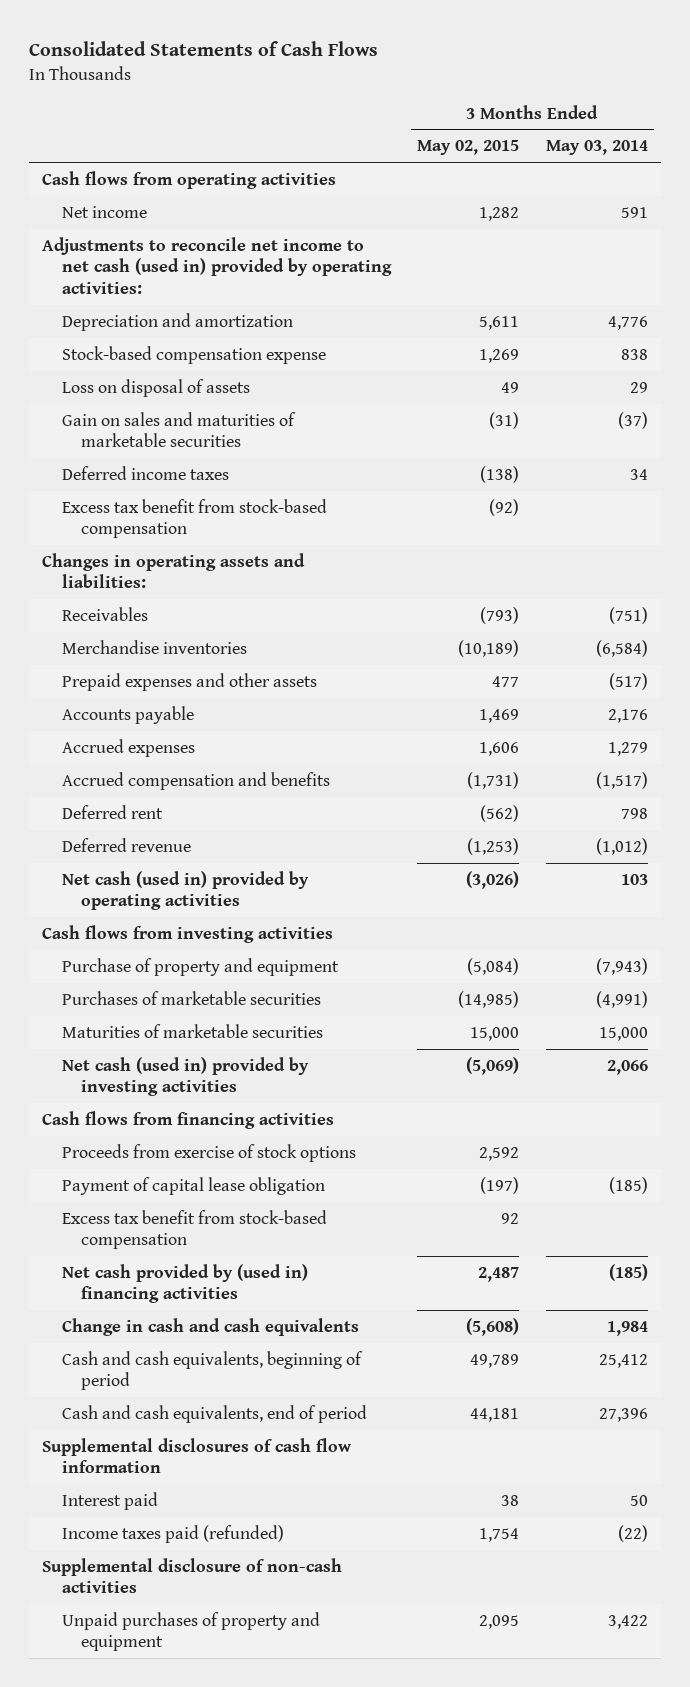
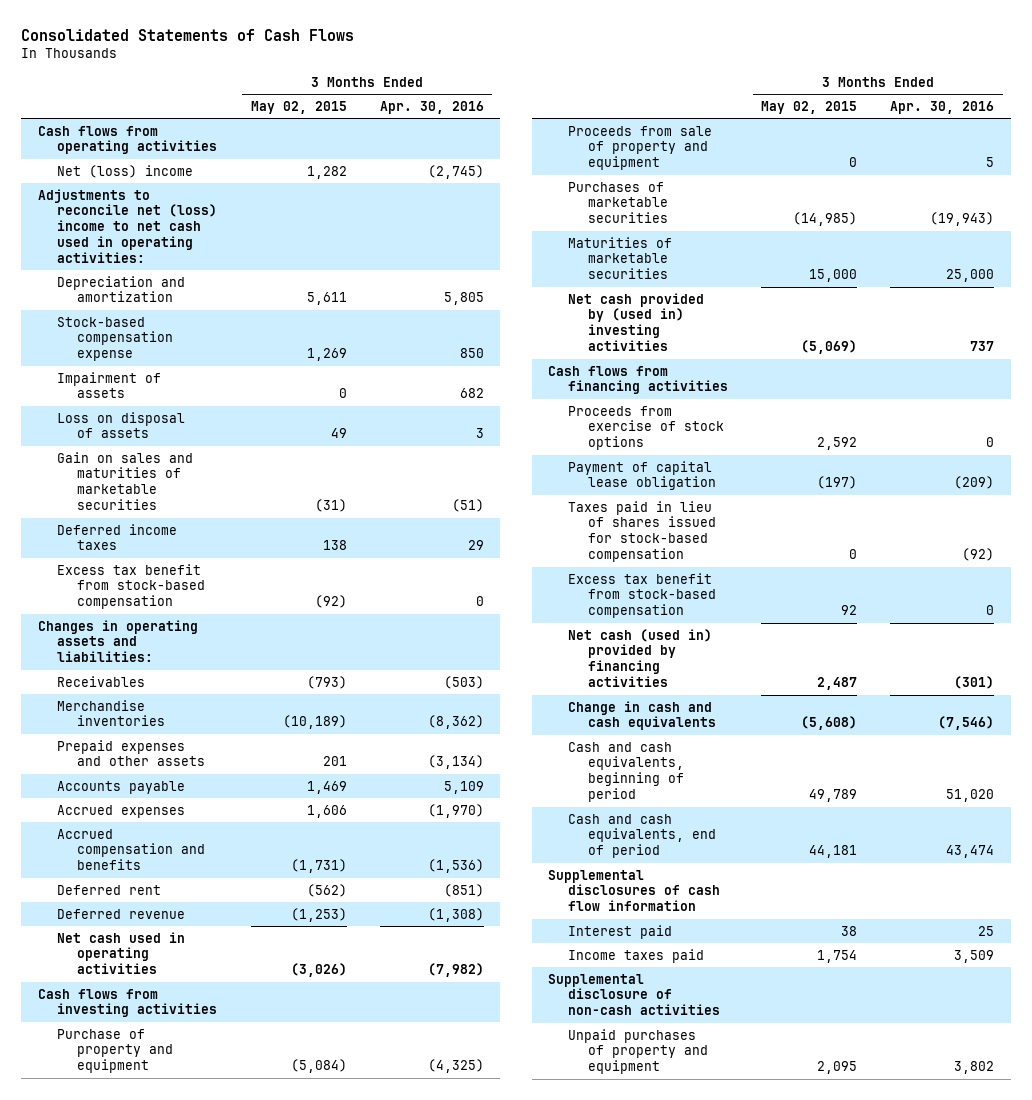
[545,140,648,156] May 03, 2014 -> none
none -> [379,100,484,114] Apr. 30, 2016
[61,205,147,218] Net income -> [57,164,194,178] Net (loss) income
[42,236,392,295] Adjustments to reconcile net income to net cash (used in) provided by operating activities: -> [37,188,218,264] Adjustments to reconcile net (loss) income to net cash used in operating activities:
none -> [57,371,162,399] Impairment of assets
[480,465,520,483] (138) -> [322,540,347,551] 138
[492,675,520,687] 477 -> [322,756,347,767] 201
[61,870,309,911] Net cash (used in) provided by operating activities -> [57,931,186,975] Net cash used in operating activities
none -> [567,125,712,171] Proceeds from sale of property and equipment
[61,1056,309,1097] Net cash (used in) provided by investing activities -> [567,292,704,352] Net cash provided by (used in) investing activities
none -> [567,500,716,563] Taxes paid in lieu of shares issued for stock-based compensation
[61,1263,308,1304] Net cash provided by (used in) financing activities -> [567,628,712,688] Net cash (used in) provided by financing activities
[61,1524,284,1543] Income taxes paid (refunded) -> [567,948,704,963] Income taxes paid

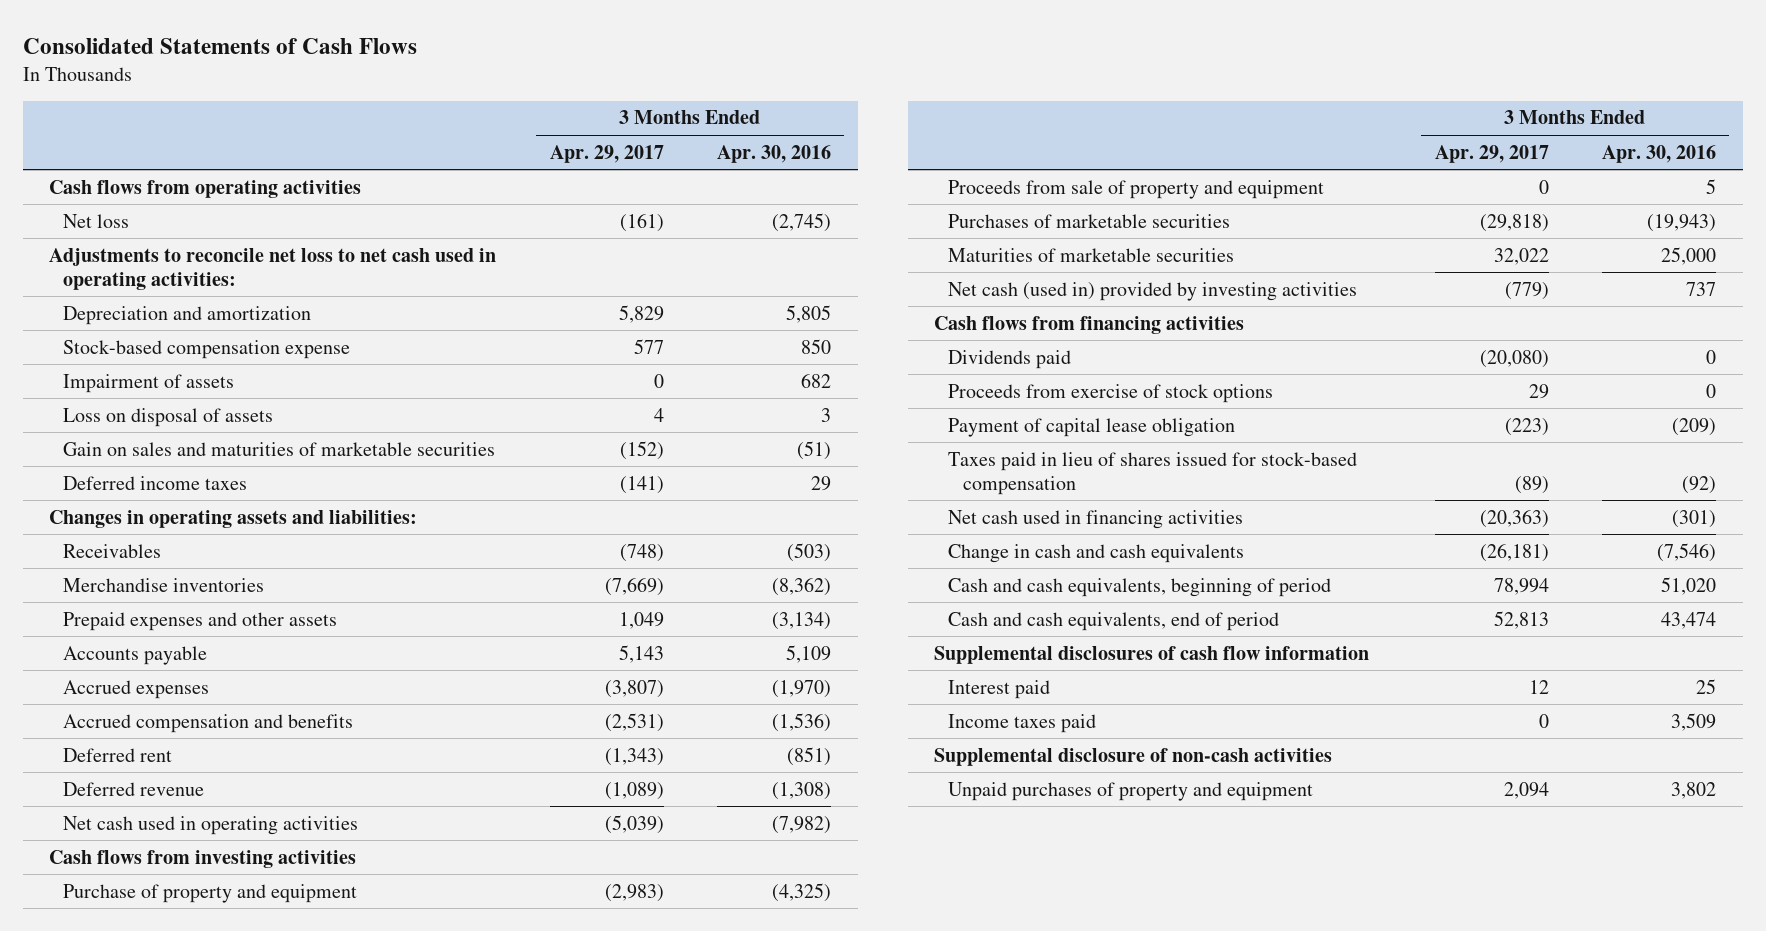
[250,100,347,114] May 02, 2015 -> none
none -> [549,144,664,163] Apr. 29, 2017
[57,164,194,178] Net (loss) income -> [63,213,130,228] Net loss
[37,188,218,264] Adjustments to reconcile net (loss) income to net cash used in operating activities: -> [49,247,497,290] Adjustments to reconcile net loss to net cash used in operating activities:
[57,563,205,610] Excess tax benefit from stock-based compensation -> none
[567,292,704,352] Net cash provided by (used in) investing activities -> [948,281,1358,301] Net cash (used in) provided by investing activities
none -> [948,349,1072,369] Dividends paid
[567,572,716,619] Excess tax benefit from stock-based compensation -> none
[567,628,712,688] Net cash (used in) provided by financing activities -> [948,509,1244,529] Net cash used in financing activities

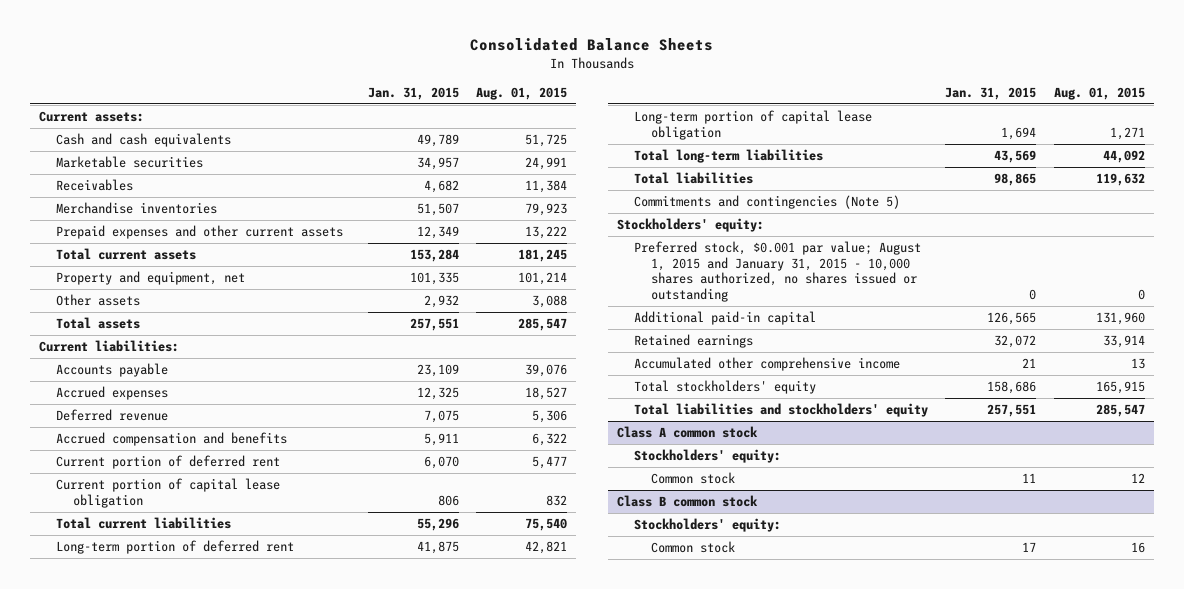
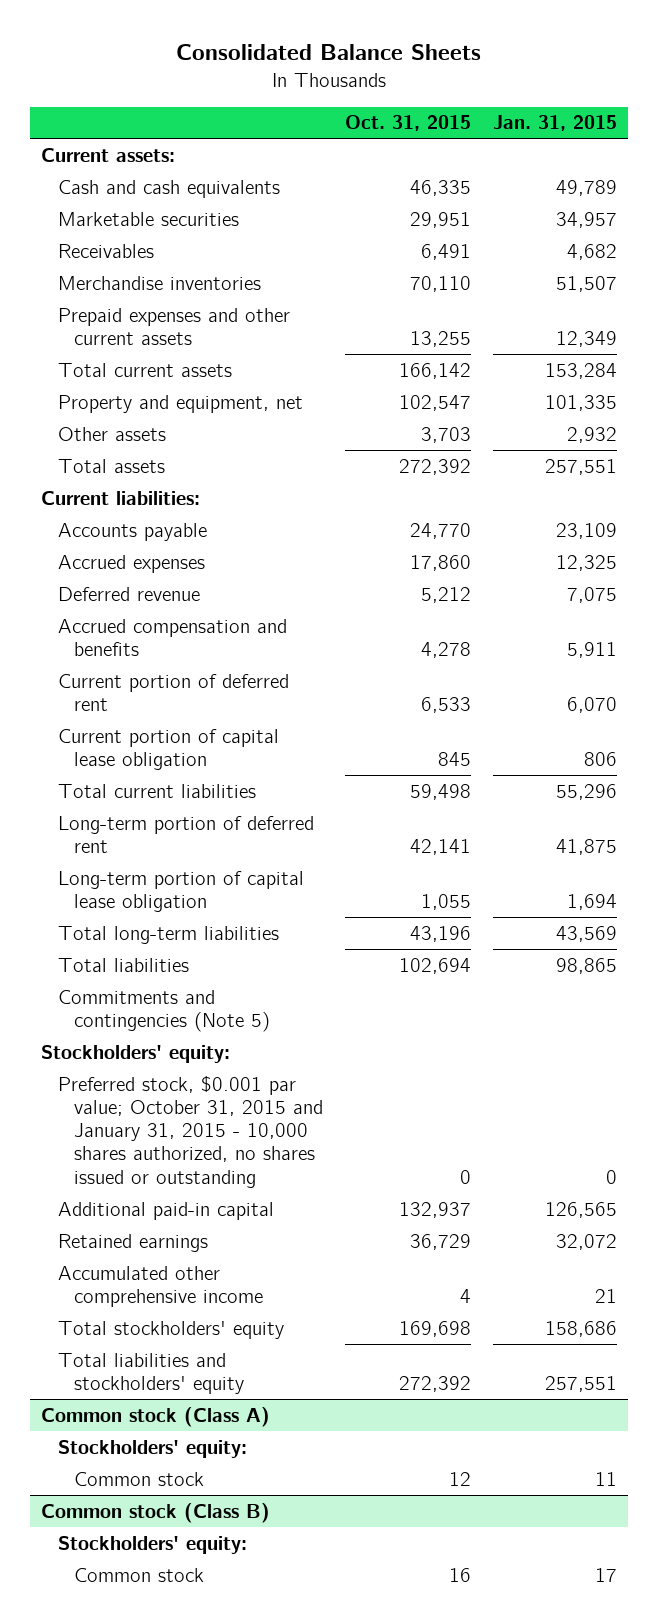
[476,86,568,100] Aug. 01, 2015 -> none
none -> [345,115,472,132] Oct. 31, 2015
[633,241,921,303] Preferred stock, $0.001 par value; August 1, 2015 and January 31, 2015 - 10,000 shares authorized, no shares issued or outstanding -> [57,1075,324,1188] Preferred stock, $0.001 par value; October 31, 2015 and January 31, 2015 - 10,000 shares authorized, no shares issued or outstanding
[616,426,758,439] Class A common stock -> [40,1406,270,1427] Common stock (Class A)
[616,495,758,508] Class B common stock -> [40,1502,270,1523] Common stock (Class B)

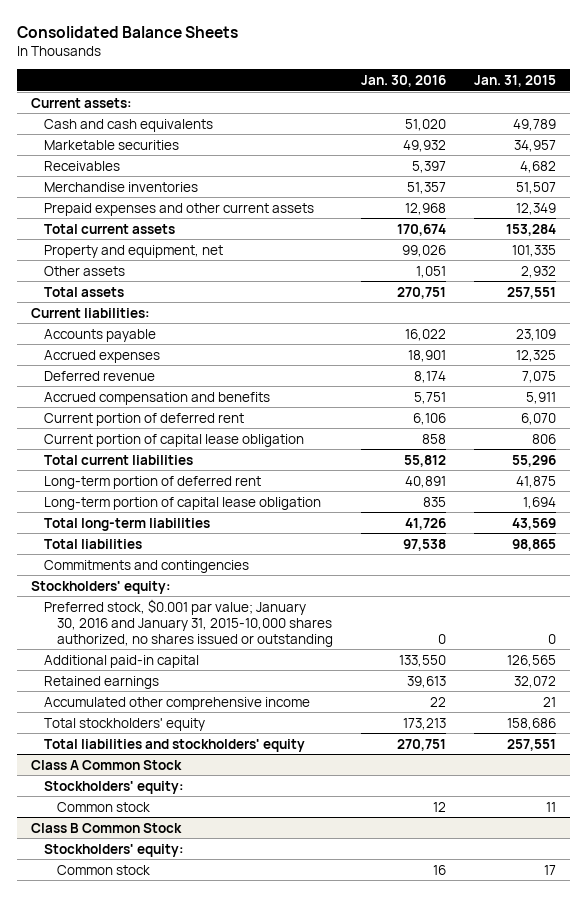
[345,115,472,132] Oct. 31, 2015 -> none
none -> [360,74,446,87] Jan. 30, 2016
[57,989,271,1032] Commitments and contingencies (Note 5) -> [43,559,249,573] Commitments and contingencies
[57,1075,324,1188] Preferred stock, $0.001 par value; October 31, 2015 and January 31, 2015 - 10,000 shares authorized, no shares issued or outstanding -> [43,598,333,647] Preferred stock, $0.001 par value; January 30, 2016 and January 31, 2015-10,000 shares authorized, no shares issued or outstanding
[40,1406,270,1427] Common stock (Class A) -> [30,759,182,770] Class A Common Stock
[40,1502,270,1523] Common stock (Class B) -> [30,822,182,833] Class B Common Stock

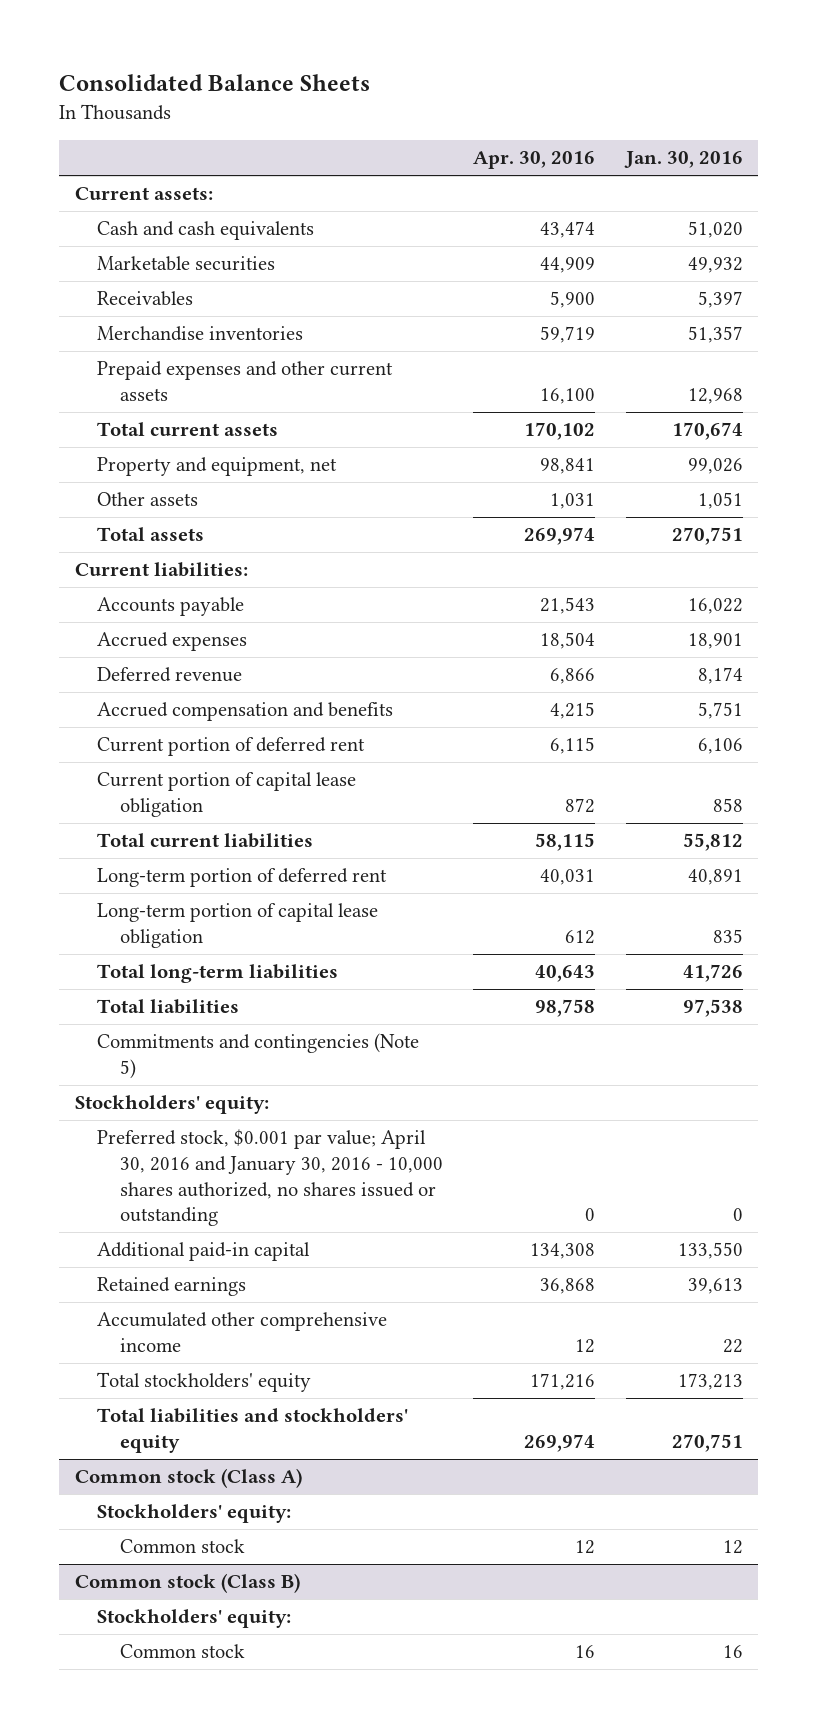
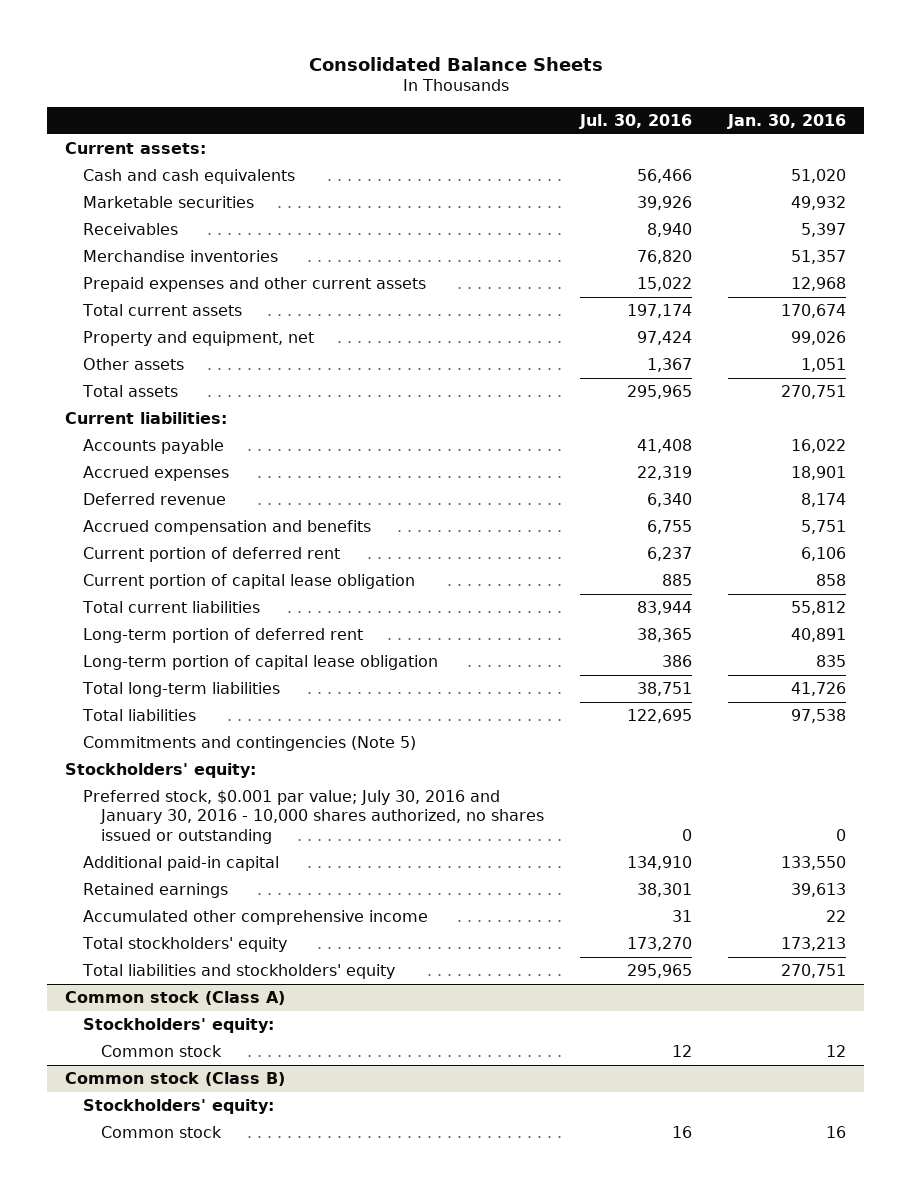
[473,151,596,170] Apr. 30, 2016 -> none
none -> [579,113,693,129] Jul. 30, 2016
[97,1129,443,1227] Preferred stock, $0.001 par value; April 30, 2016 and January 30, 2016 - 10,000 shares authorized, no shares issued or outstanding -> [83,790,545,844] Preferred stock, $0.001 par value; July 30, 2016 and January 30, 2016 - 10,000 shares authorized, no shares issued or outstanding

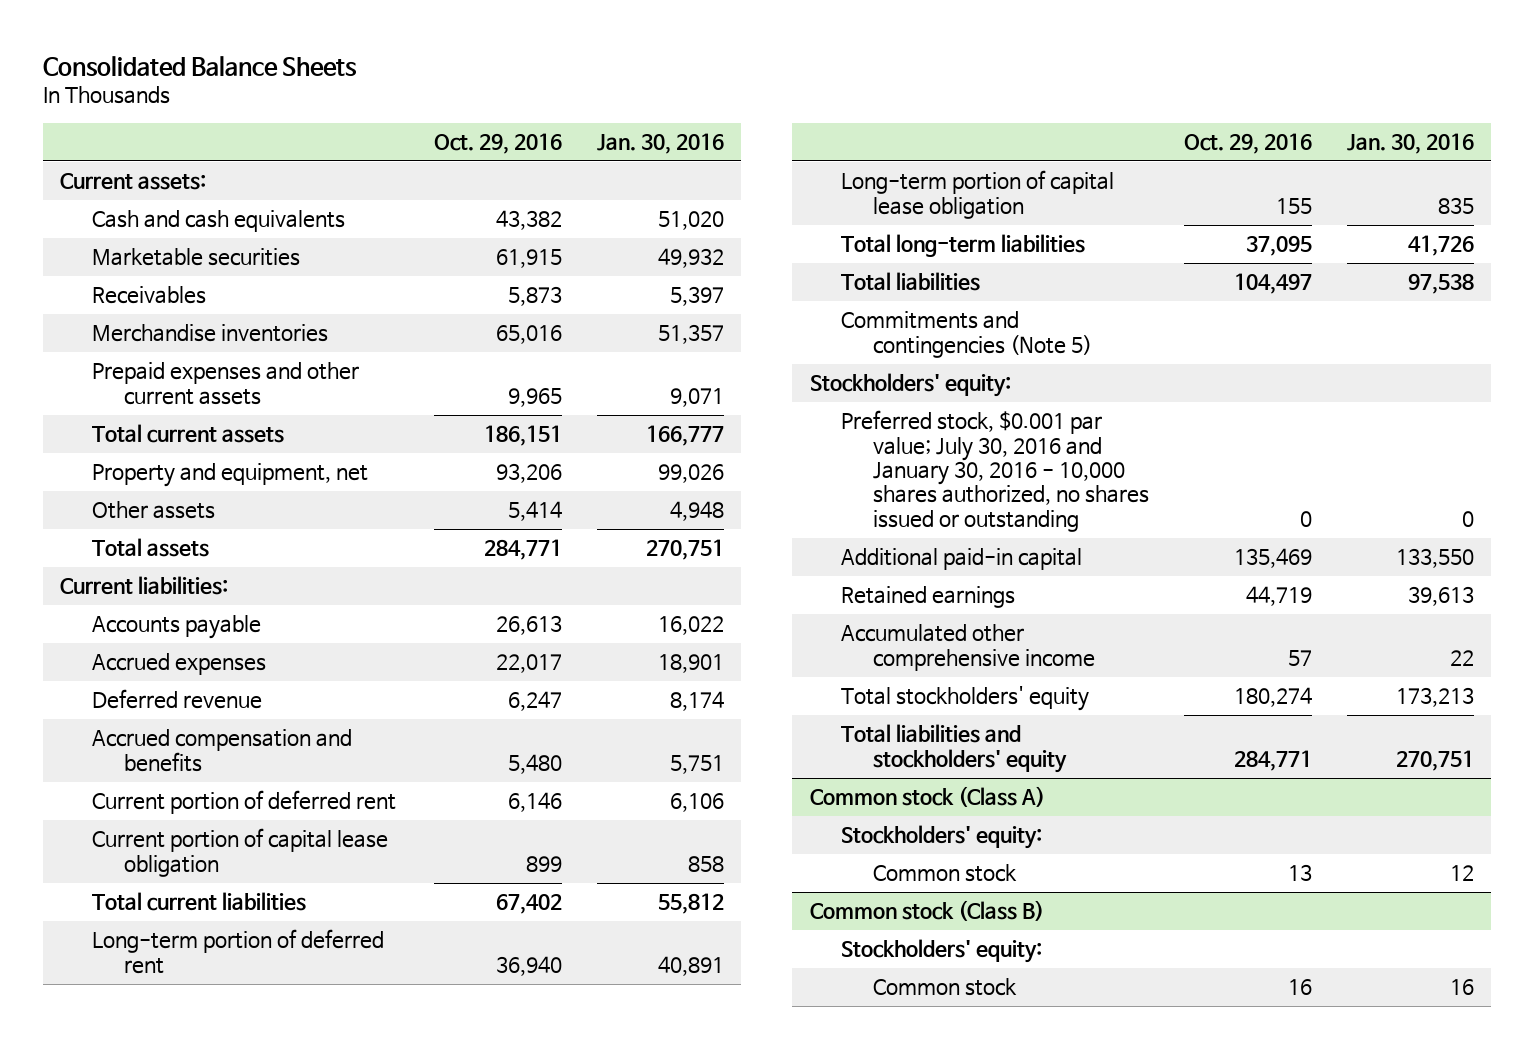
[579,113,693,129] Jul. 30, 2016 -> none
none -> [434,133,563,155] Oct. 29, 2016
[791,277,847,292] 12,968 -> [669,387,724,407] 9,071
[781,304,847,319] 170,674 -> [645,425,724,447] 166,777
[801,358,847,373] 1,051 -> [669,501,724,522] 4,948

